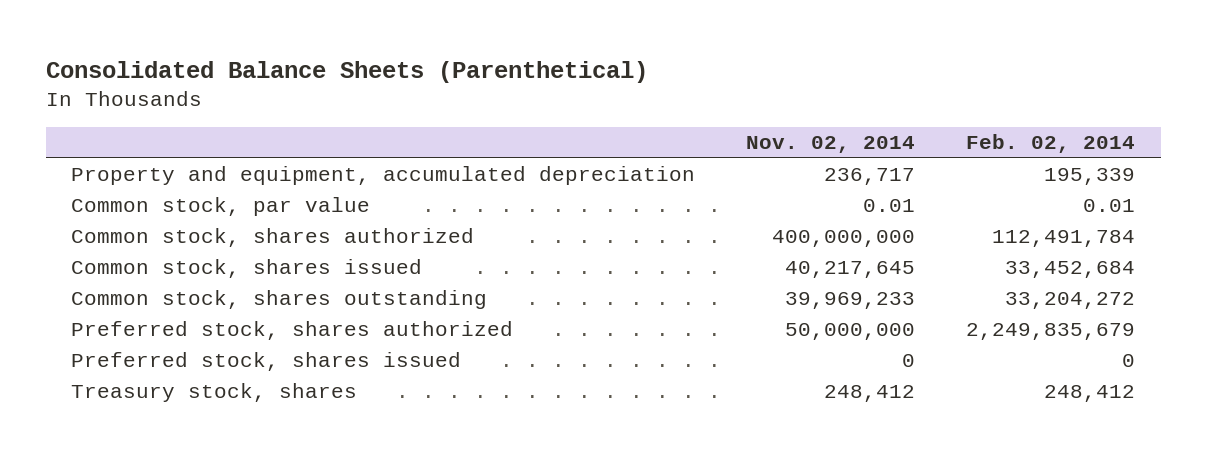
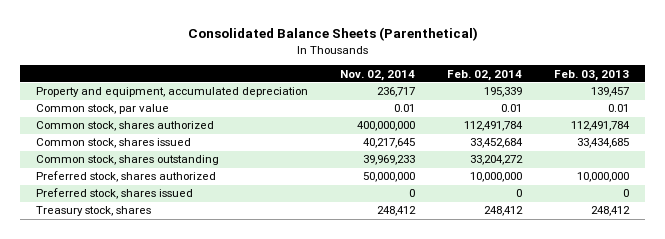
none -> [554,69,630,81] Feb. 03, 2013
[966,323,1136,341] 2,249,835,679 -> [470,172,523,183] 10,000,000

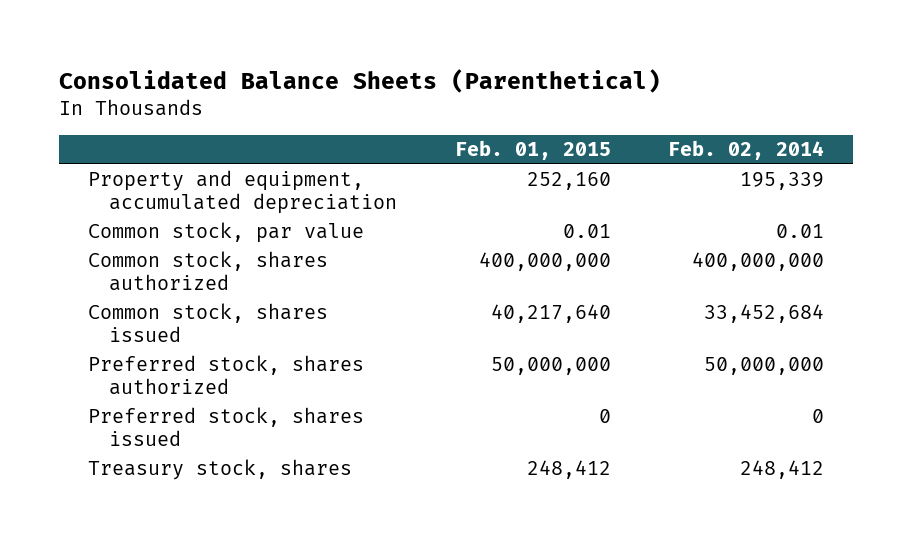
[340,69,416,81] Nov. 02, 2014 -> none
[554,69,630,81] Feb. 03, 2013 -> none
none -> [454,140,611,161] Feb. 01, 2015
[464,121,524,132] 112,491,784 -> [691,252,824,272] 400,000,000
[35,155,219,166] Common stock, shares outstanding -> none
[470,172,523,183] 10,000,000 -> [703,357,824,376] 50,000,000

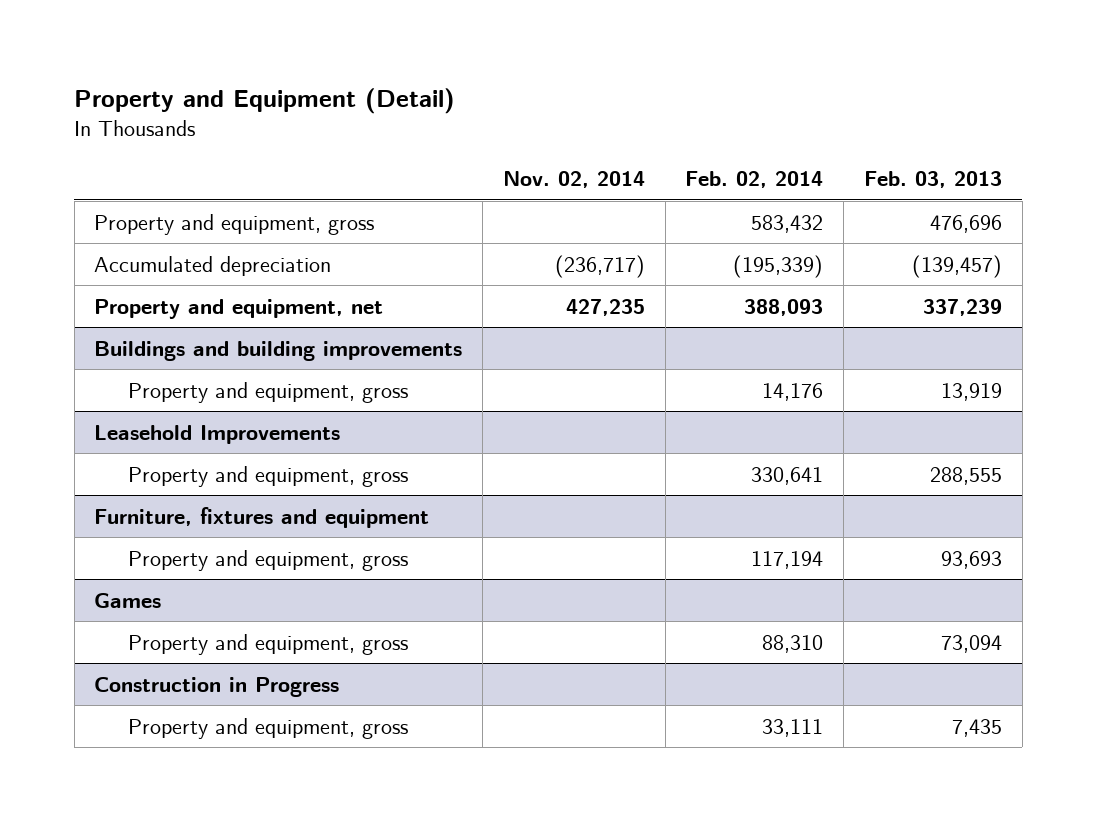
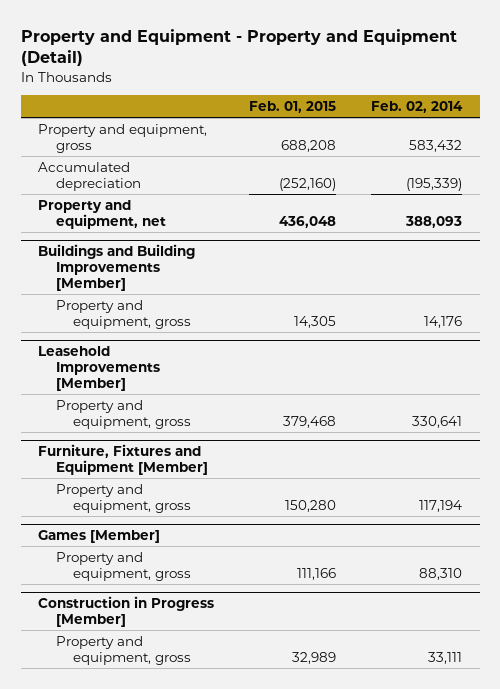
[74,88,456,115] Property and Equipment (Detail) -> [20,28,457,67] Property and Equipment - Property and Equipment (Detail)
[502,170,645,188] Nov. 02, 2014 -> none
[863,170,1002,188] Feb. 03, 2013 -> none
none -> [249,101,337,114] Feb. 01, 2015
[94,340,463,361] Buildings and building improvements -> [38,243,196,291] Buildings and Building Improvements [Member]
[94,424,341,444] Leasehold Improvements -> [38,345,160,391] Leasehold Improvements [Member]
[94,506,430,528] Furniture, fixtures and equipment -> [38,443,208,475] Furniture, Fixtures and Equipment [Member]
[94,592,162,608] Games -> [38,529,161,543] Games [Member]
[94,676,340,697] Construction in Progress -> [38,595,215,627] Construction in Progress [Member]

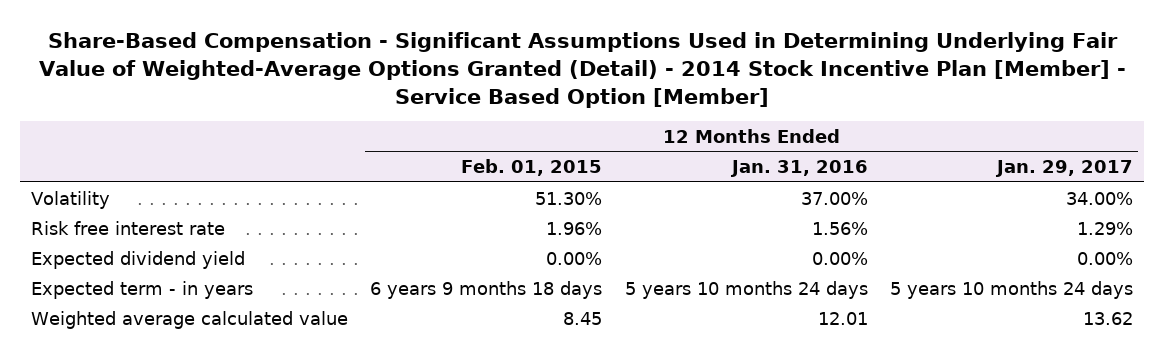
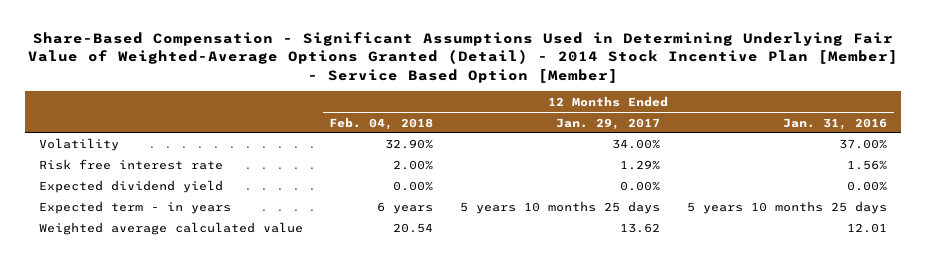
[461,159,603,177] Feb. 01, 2015 -> none
none -> [329,116,434,130] Feb. 04, 2018
[624,280,868,299] 5 years 10 months 24 days -> [687,201,888,215] 5 years 10 months 25 days
[889,280,1133,299] 5 years 10 months 24 days -> [460,201,661,215] 5 years 10 months 25 days

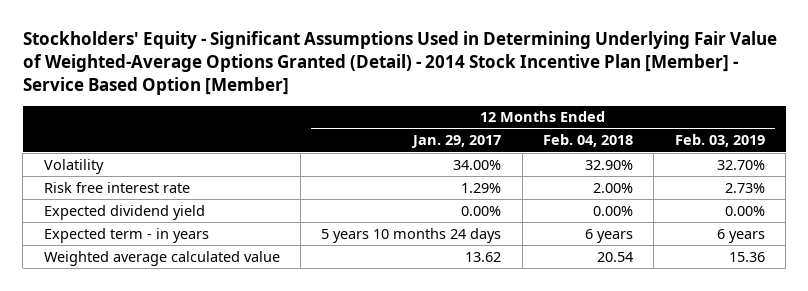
[27,32,898,83] Share-Based Compensation - Significant Assumptions Used in Determining Underlying Fair Value of Weighted-Average Options Granted (Detail) - 2014 Stock Incentive Plan [Member] - Service Based Option [Member] -> [22,31,777,95] Stockholders' Equity - Significant Assumptions Used in Determining Underlying Fair Value of Weighted-Average Options Granted (Detail) - 2014 Stock Incentive Plan [Member] - Service Based Option [Member]
[783,117,888,130] Jan. 31, 2016 -> none
none -> [674,134,765,148] Feb. 03, 2019
[460,201,661,215] 5 years 10 months 25 days -> [321,227,502,243] 5 years 10 months 24 days

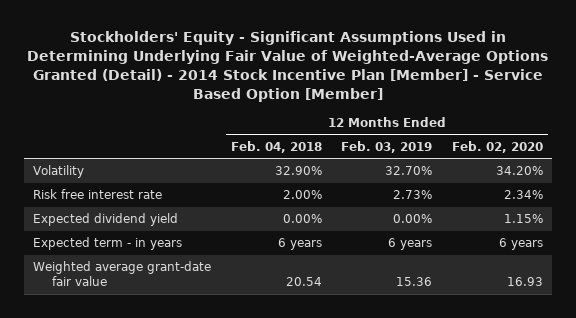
[411,135,502,149] Jan. 29, 2017 -> none
none -> [451,140,543,153] Feb. 02, 2020
[43,250,280,266] Weighted average calculated value -> [33,261,212,287] Weighted average grant-date fair value

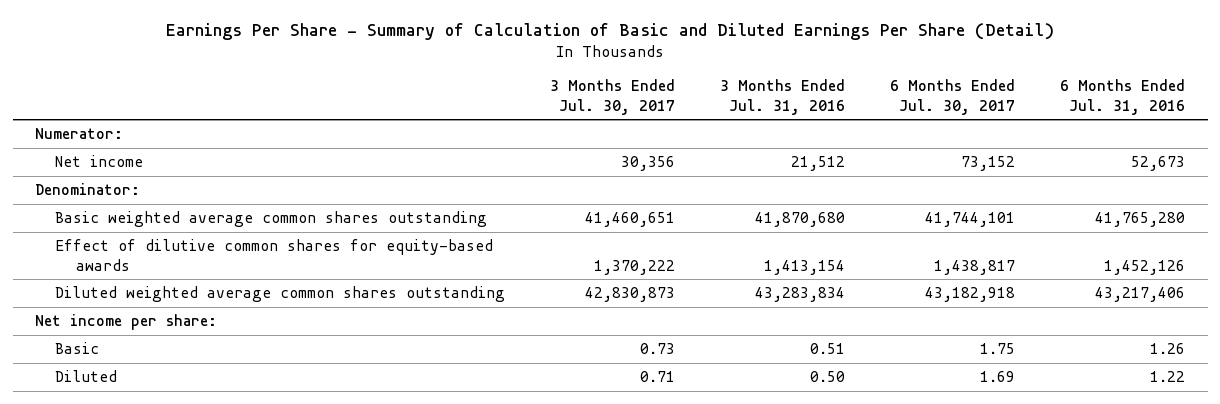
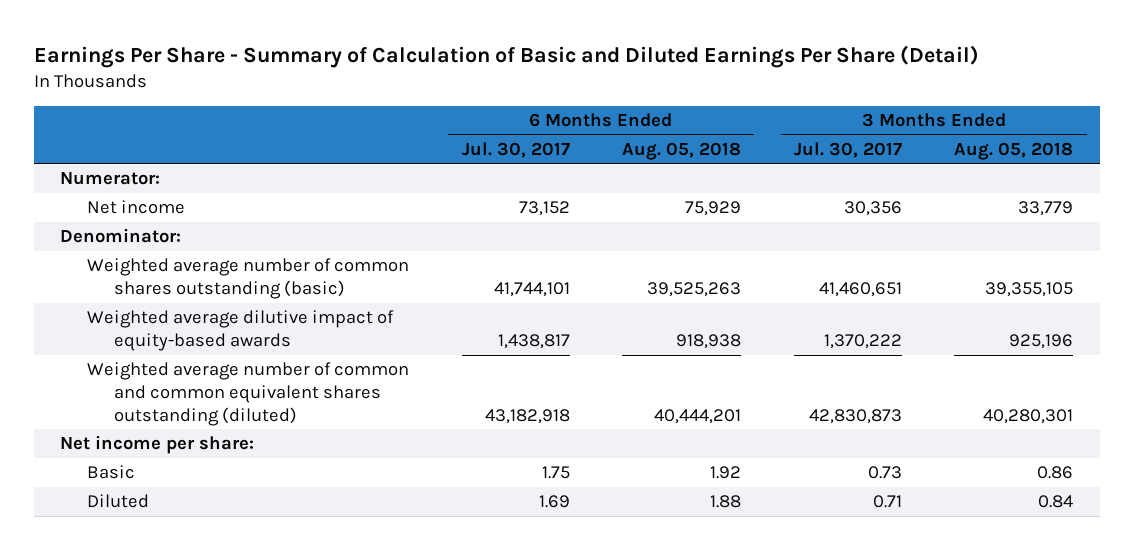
[720,79,846,115] 3 Months Ended Jul. 31, 2016 -> none
[1060,79,1186,115] 6 Months Ended Jul. 31, 2016 -> none
none -> [622,141,742,160] Aug. 05, 2018
none -> [954,141,1074,160] Aug. 05, 2018
[55,211,488,228] Basic weighted average common shares outstanding -> [86,258,409,300] Weighted average number of common shares outstanding (basic)
[55,239,494,271] Effect of dilutive common shares for equity-based awards -> [86,310,394,352] Weighted average dilutive impact of equity-based awards
[55,286,506,303] Diluted weighted average common shares outstanding -> [86,362,409,427] Weighted average number of common and common equivalent shares outstanding (diluted)

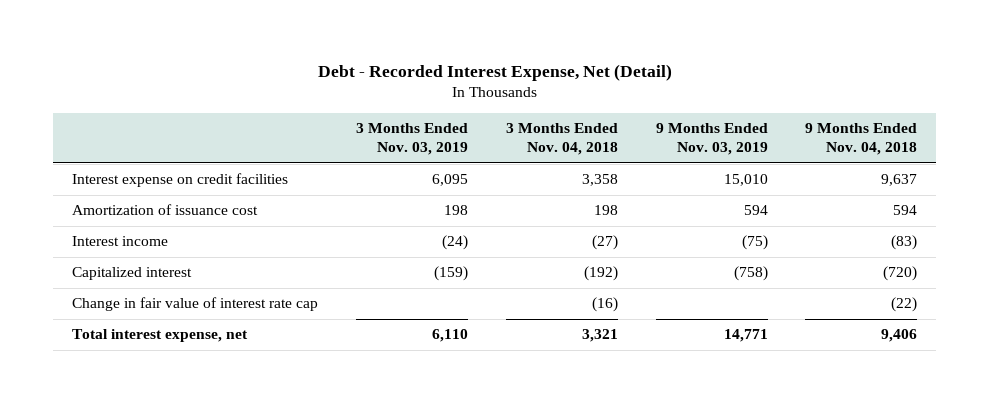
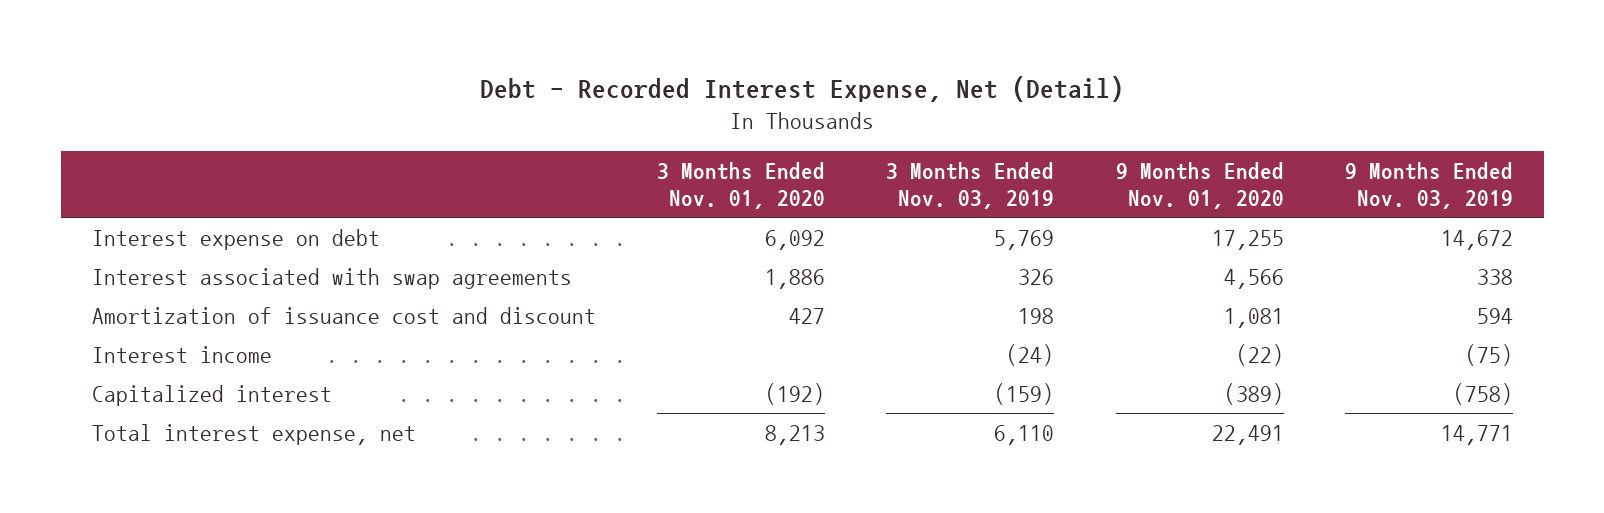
[505,122,618,156] 3 Months Ended Nov. 04, 2018 -> none
[805,122,918,156] 9 Months Ended Nov. 04, 2018 -> none
none -> [656,162,825,210] 3 Months Ended Nov. 01, 2020
none -> [1115,162,1284,210] 9 Months Ended Nov. 01, 2020
[71,173,288,188] Interest expense on credit facilities -> [91,228,380,250] Interest expense on debt
[431,174,468,187] 6,095 -> [994,229,1055,250] 5,769
[723,174,768,187] 15,010 -> [1440,229,1513,250] 14,672
none -> [91,267,572,289] Interest associated with swap agreements
[71,204,258,216] Amortization of issuance cost -> [91,306,596,324] Amortization of issuance cost and discount
[71,297,318,312] Change in fair value of interest rate cap -> none

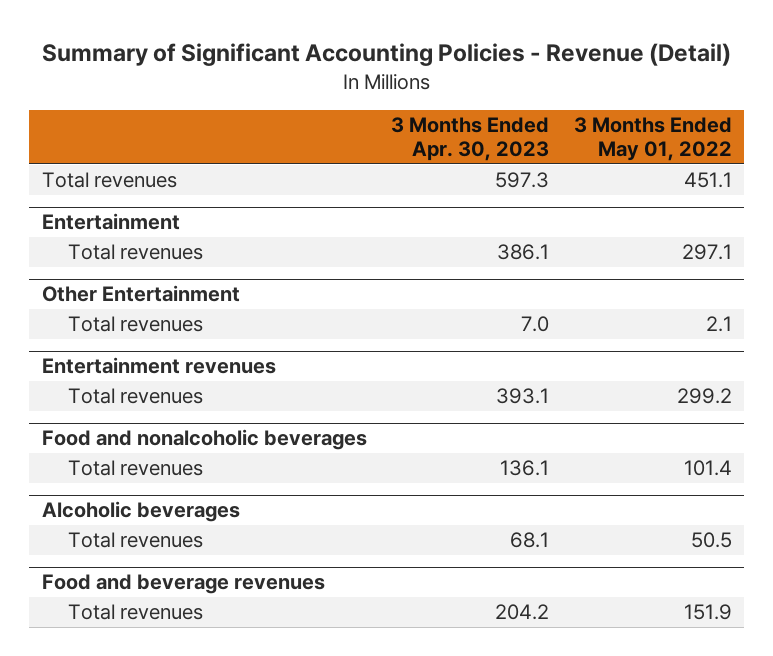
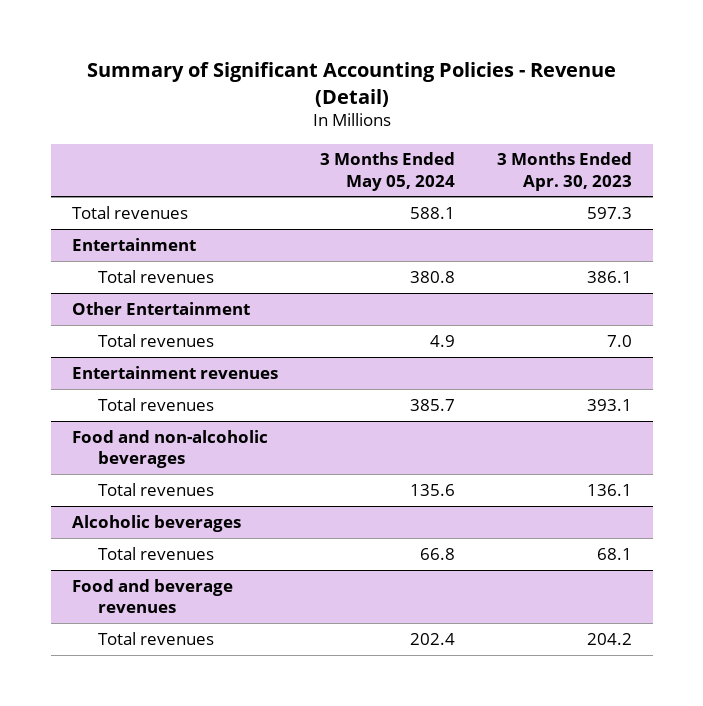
[573,117,732,162] 3 Months Ended May 01, 2022 -> none
none -> [319,152,455,191] 3 Months Ended May 05, 2024
[41,429,367,451] Food and nonalcoholic beverages -> [71,429,268,469] Food and non-alcoholic beverages

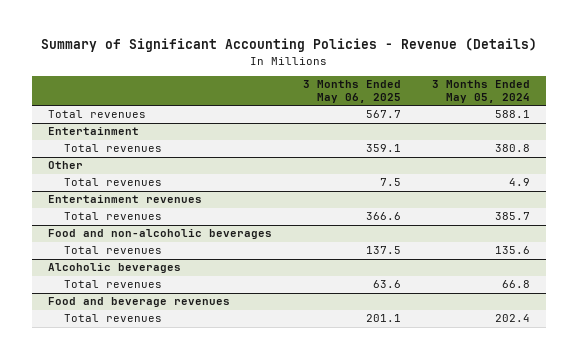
[86,62,616,107] Summary of Significant Accounting Policies - Revenue (Detail) -> [41,38,538,53] Summary of Significant Accounting Policies - Revenue (Details)
[496,152,632,191] 3 Months Ended Apr. 30, 2023 -> none
none -> [303,80,402,104] 3 Months Ended May 06, 2025
[71,301,250,315] Other Entertainment -> [47,161,83,170] Other

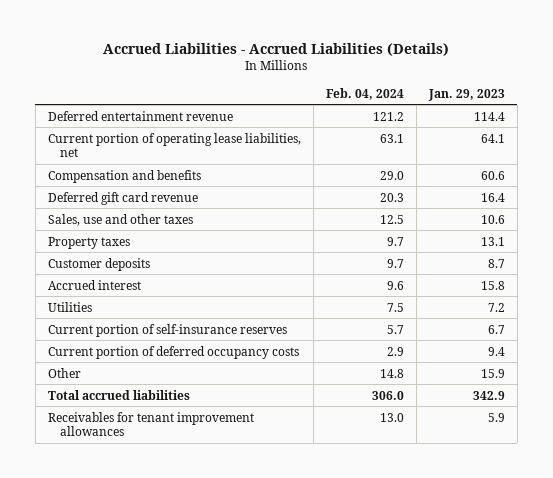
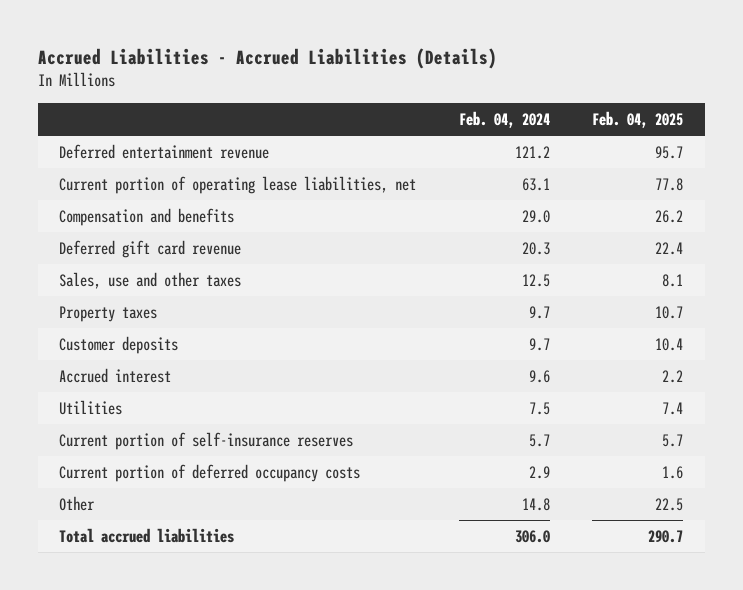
[427,88,505,101] Jan. 29, 2023 -> none
none -> [592,110,684,128] Feb. 04, 2025
[47,411,254,437] Receivables for tenant improvement allowances -> none

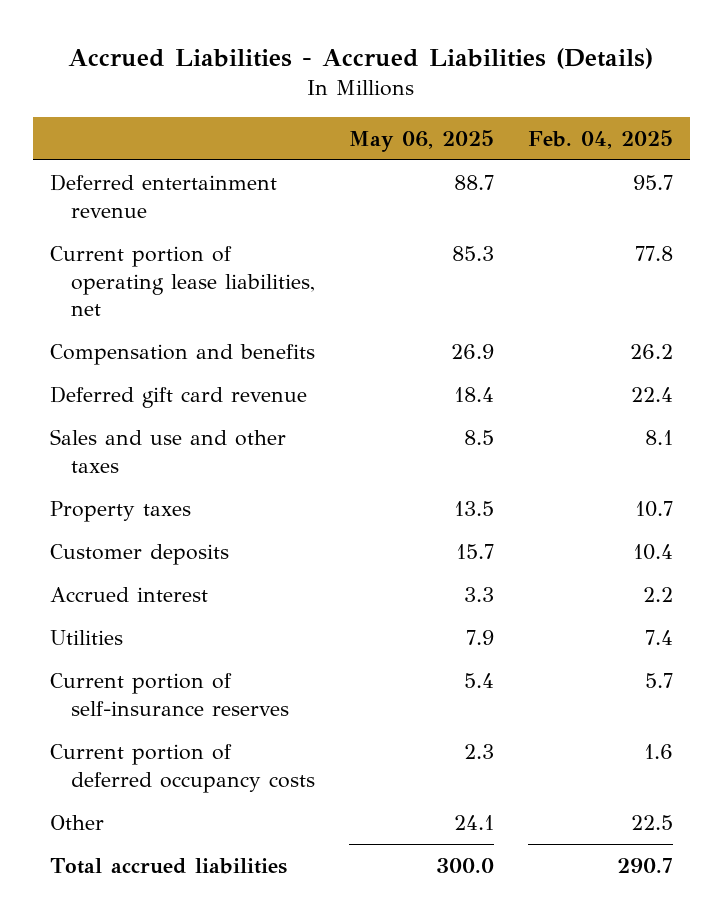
[458,110,550,128] Feb. 04, 2024 -> none
none -> [349,129,495,152] May 06, 2025
[59,271,242,289] Sales, use and other taxes -> [49,428,286,473] Sales and use and other taxes

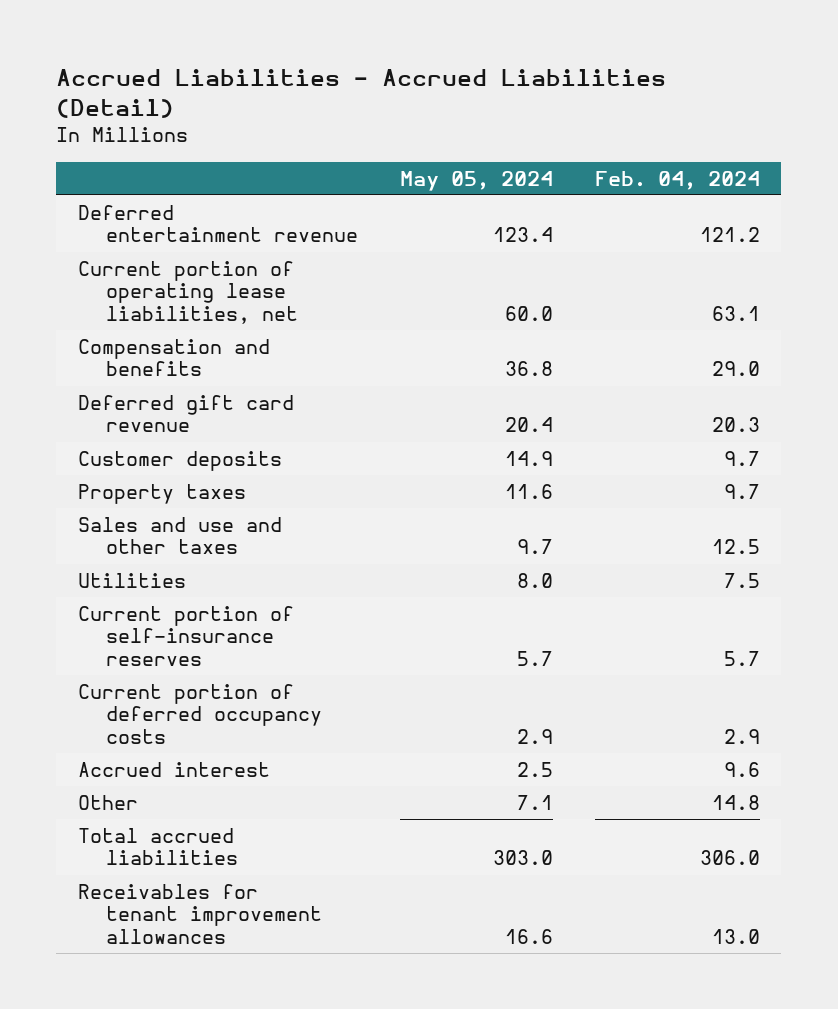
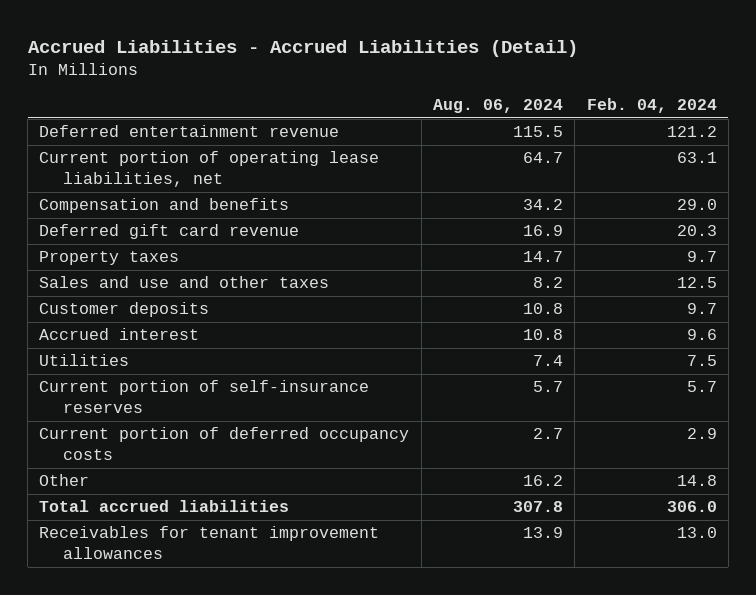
[399,170,553,191] May 05, 2024 -> none
none -> [432,98,563,113] Aug. 06, 2024
[77,450,282,471] Customer deposits -> [39,302,210,318] Customer deposits
[77,761,270,777] Accrued interest -> [39,328,200,341] Accrued interest

